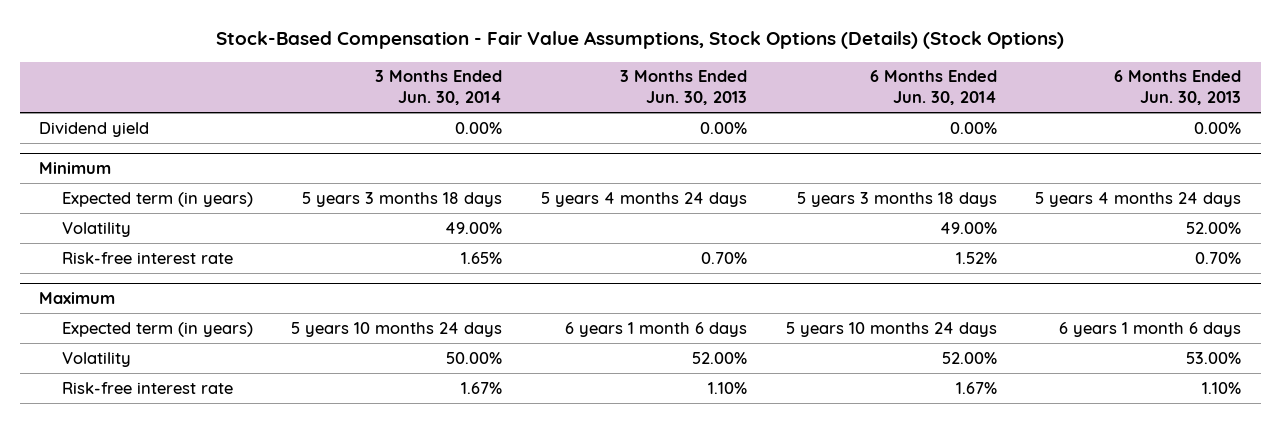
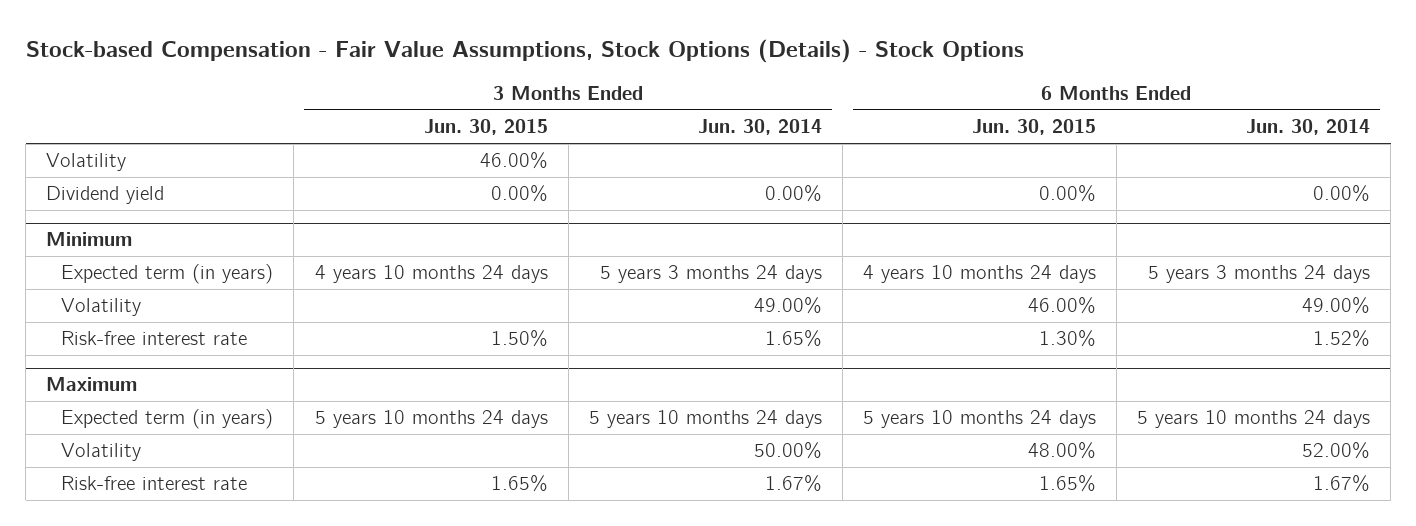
[216,31,1065,50] Stock-Based Compensation - Fair Value Assumptions, Stock Options (Details) (Stock Options) -> [25,38,1024,63] Stock-based Compensation - Fair Value Assumptions, Stock Options (Details) - Stock Options
[619,70,747,106] 3 Months Ended Jun. 30, 2013 -> none
[1114,70,1242,106] 6 Months Ended Jun. 30, 2013 -> none
none -> [423,119,548,136] Jun. 30, 2015
none -> [971,119,1096,136] Jun. 30, 2015
none -> [46,153,127,172] Volatility
[302,191,503,207] 5 years 3 months 18 days -> [599,265,822,284] 5 years 3 months 24 days
[796,191,997,207] 5 years 3 months 18 days -> [1148,265,1371,284] 5 years 3 months 24 days

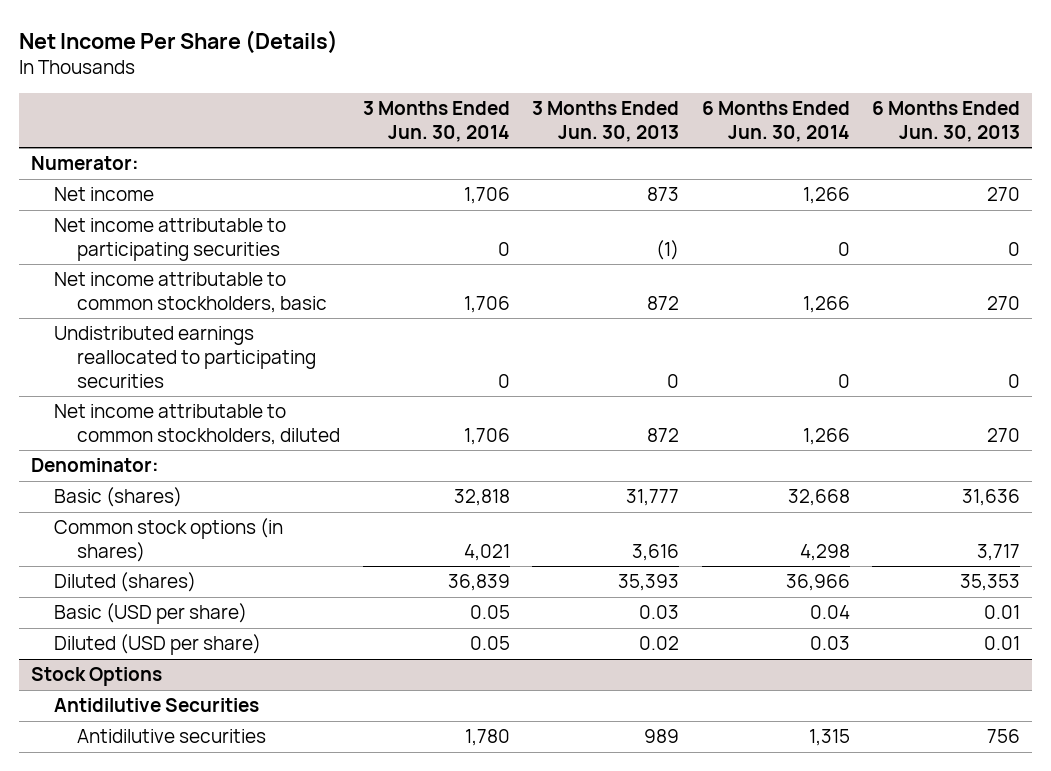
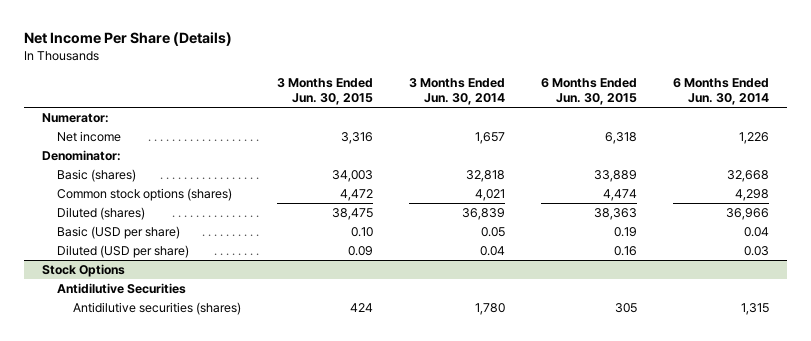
[532,101,680,142] 3 Months Ended Jun. 30, 2013 -> none
[872,101,1021,142] 6 Months Ended Jun. 30, 2013 -> none
none -> [276,77,373,106] 3 Months Ended Jun. 30, 2015
none -> [541,77,638,106] 6 Months Ended Jun. 30, 2015
[53,218,286,261] Net income attributable to participating securities -> none
[53,272,328,313] Net income attributable to common stockholders, basic -> none
[53,326,317,388] Undistributed earnings reallocated to participating securities -> none
[53,404,341,445] Net income attributable to common stockholders, diluted -> none
[463,187,510,205] 1,706 -> [475,131,506,144] 1,657
[802,187,850,205] 1,266 -> [739,131,770,144] 1,226
[53,518,283,562] Common stock options (in shares) -> [57,187,233,201] Common stock options (shares)
[469,636,510,651] 0.05 -> [480,245,506,256] 0.04
[77,729,267,744] Antidilutive securities -> [72,301,241,315] Antidilutive securities (shares)

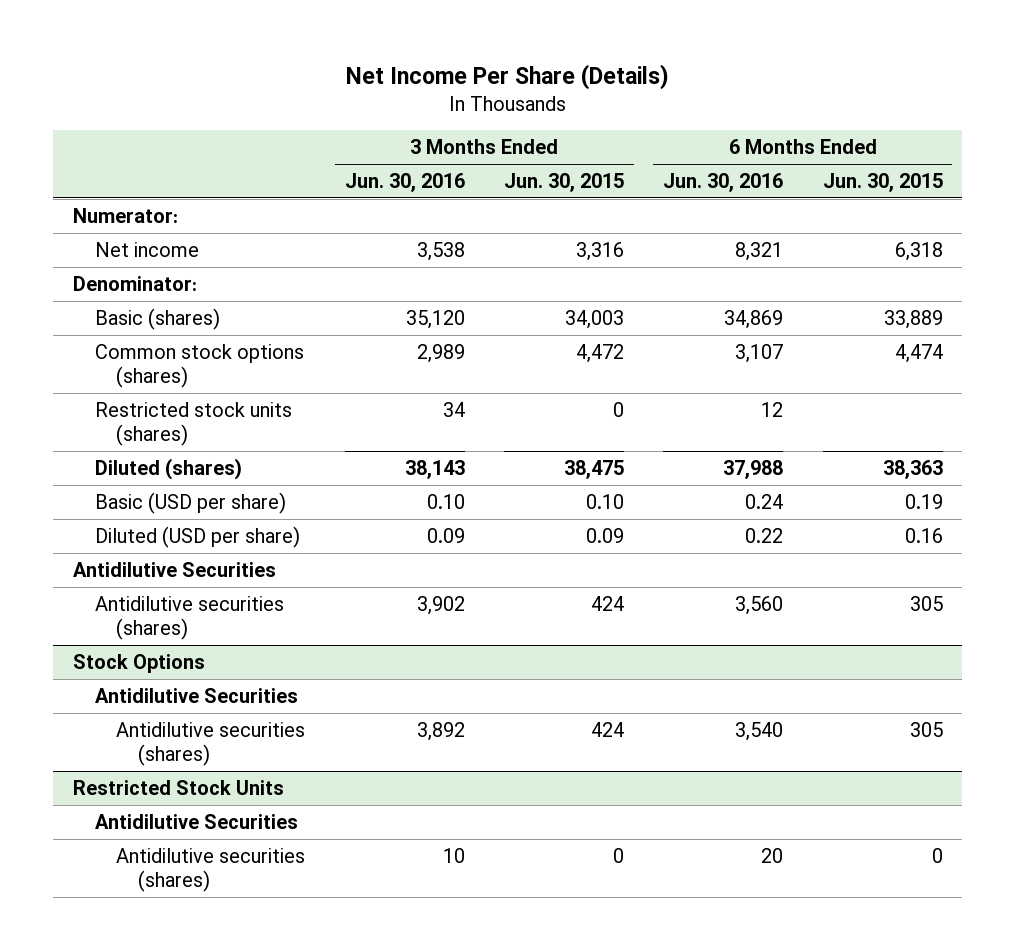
[409,77,506,106] 3 Months Ended Jun. 30, 2014 -> none
[673,77,770,106] 6 Months Ended Jun. 30, 2014 -> none
none -> [344,172,465,192] Jun. 30, 2016
none -> [663,172,784,192] Jun. 30, 2016
none -> [94,401,292,447] Restricted stock units (shares)
none -> [72,561,276,577] Antidilutive Securities
none -> [94,595,284,641] Antidilutive securities (shares)
none -> [72,779,284,795] Restricted Stock Units
none -> [94,813,298,829] Antidilutive Securities
none -> [116,847,306,893] Antidilutive securities (shares)

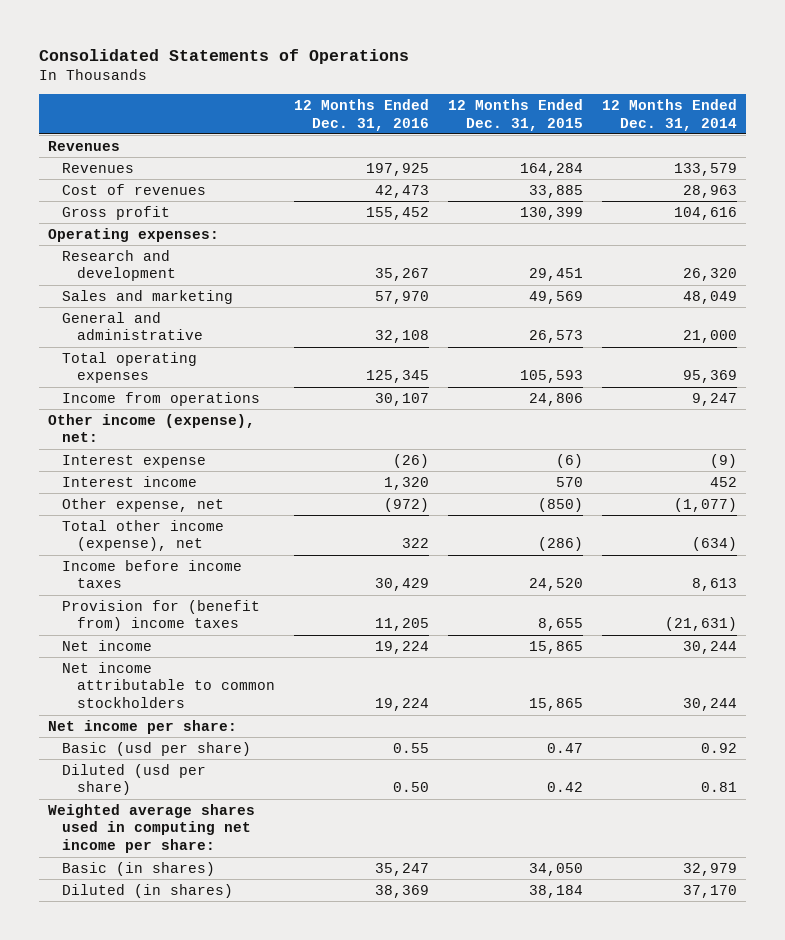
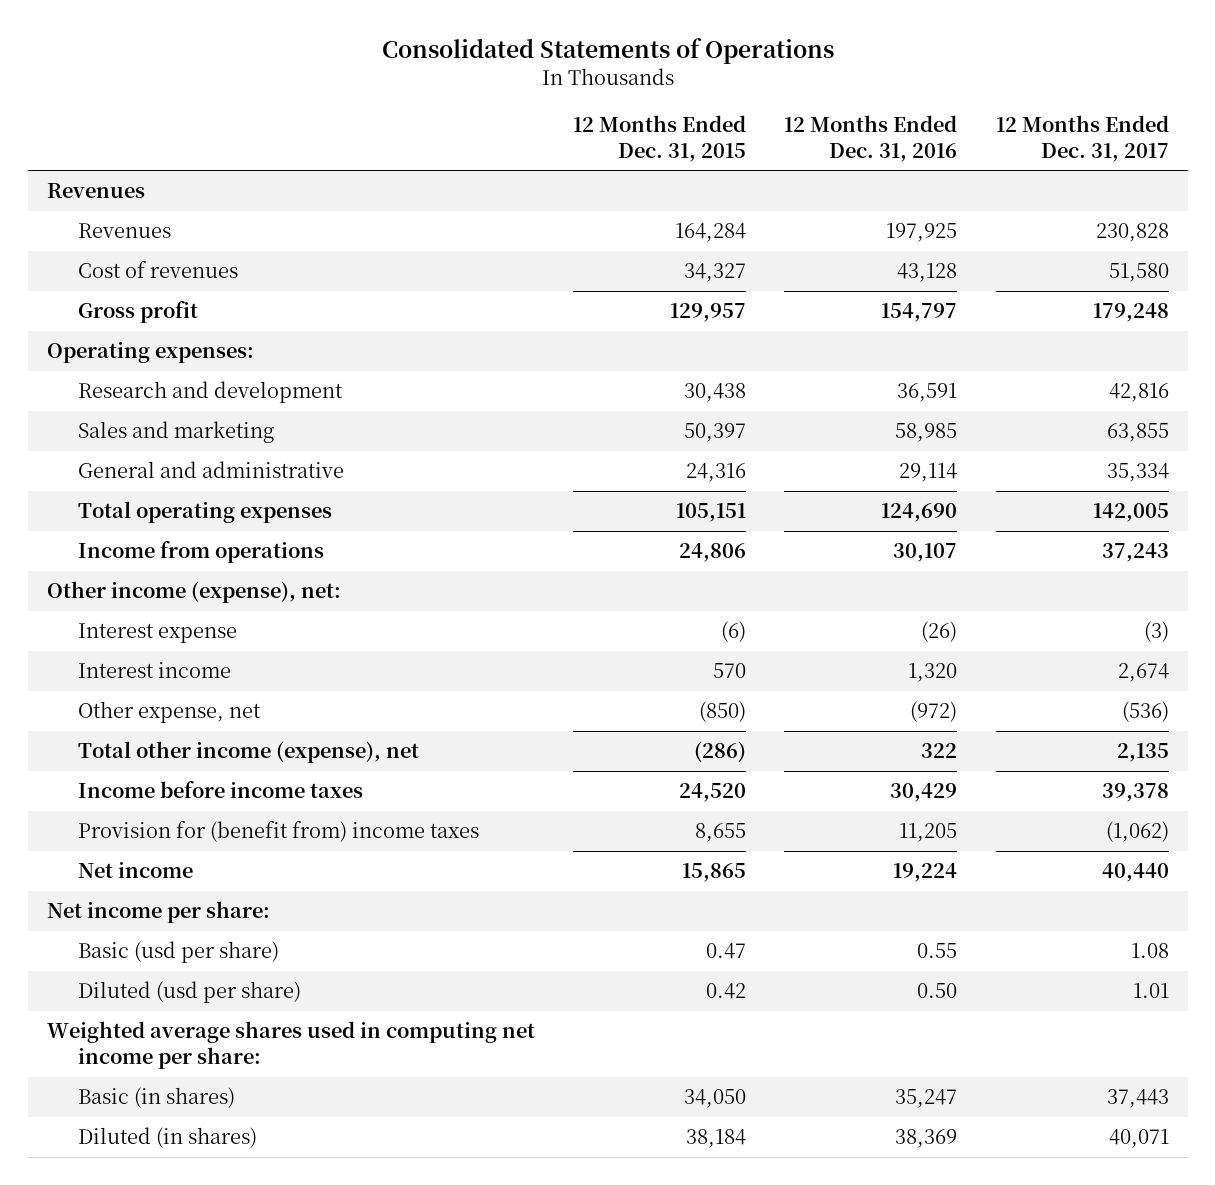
[601,98,737,131] 12 Months Ended Dec. 31, 2014 -> none
none -> [995,115,1169,162] 12 Months Ended Dec. 31, 2017
[374,184,429,198] 42,473 -> [897,263,958,283] 43,128
[528,184,583,198] 33,885 -> [684,263,747,283] 34,327
[365,206,429,220] 155,452 -> [881,303,958,323] 154,797
[519,206,583,220] 130,399 -> [670,303,747,323] 129,957
[374,268,429,282] 35,267 -> [897,383,958,403] 36,591
[528,268,583,282] 29,451 -> [684,383,747,403] 30,438
[374,290,429,304] 57,970 -> [895,423,958,443] 58,985
[528,290,583,304] 49,569 -> [684,423,747,443] 50,397
[374,330,429,344] 32,108 -> [899,463,958,483] 29,114
[528,330,583,344] 26,573 -> [686,463,747,483] 24,316
[365,370,429,384] 125,345 -> [881,503,958,523] 124,690
[519,370,583,384] 105,593 -> [676,503,747,523] 105,151
[62,661,275,709] Net income attributable to common stockholders -> none

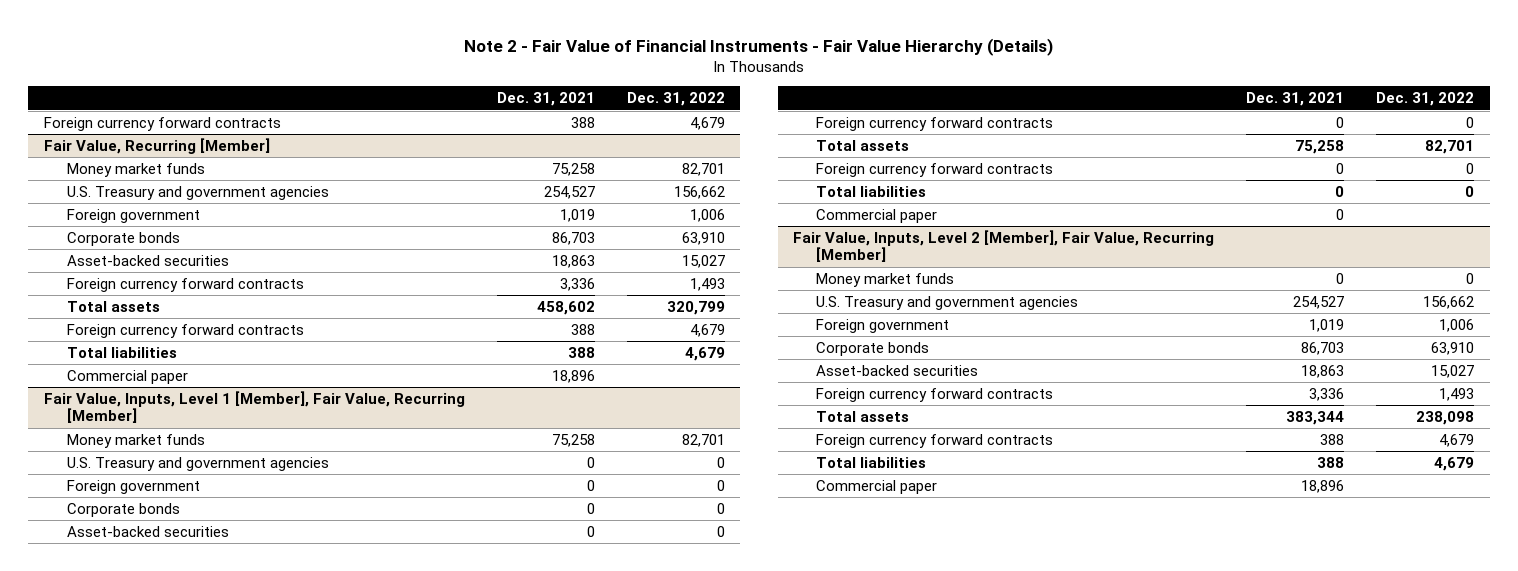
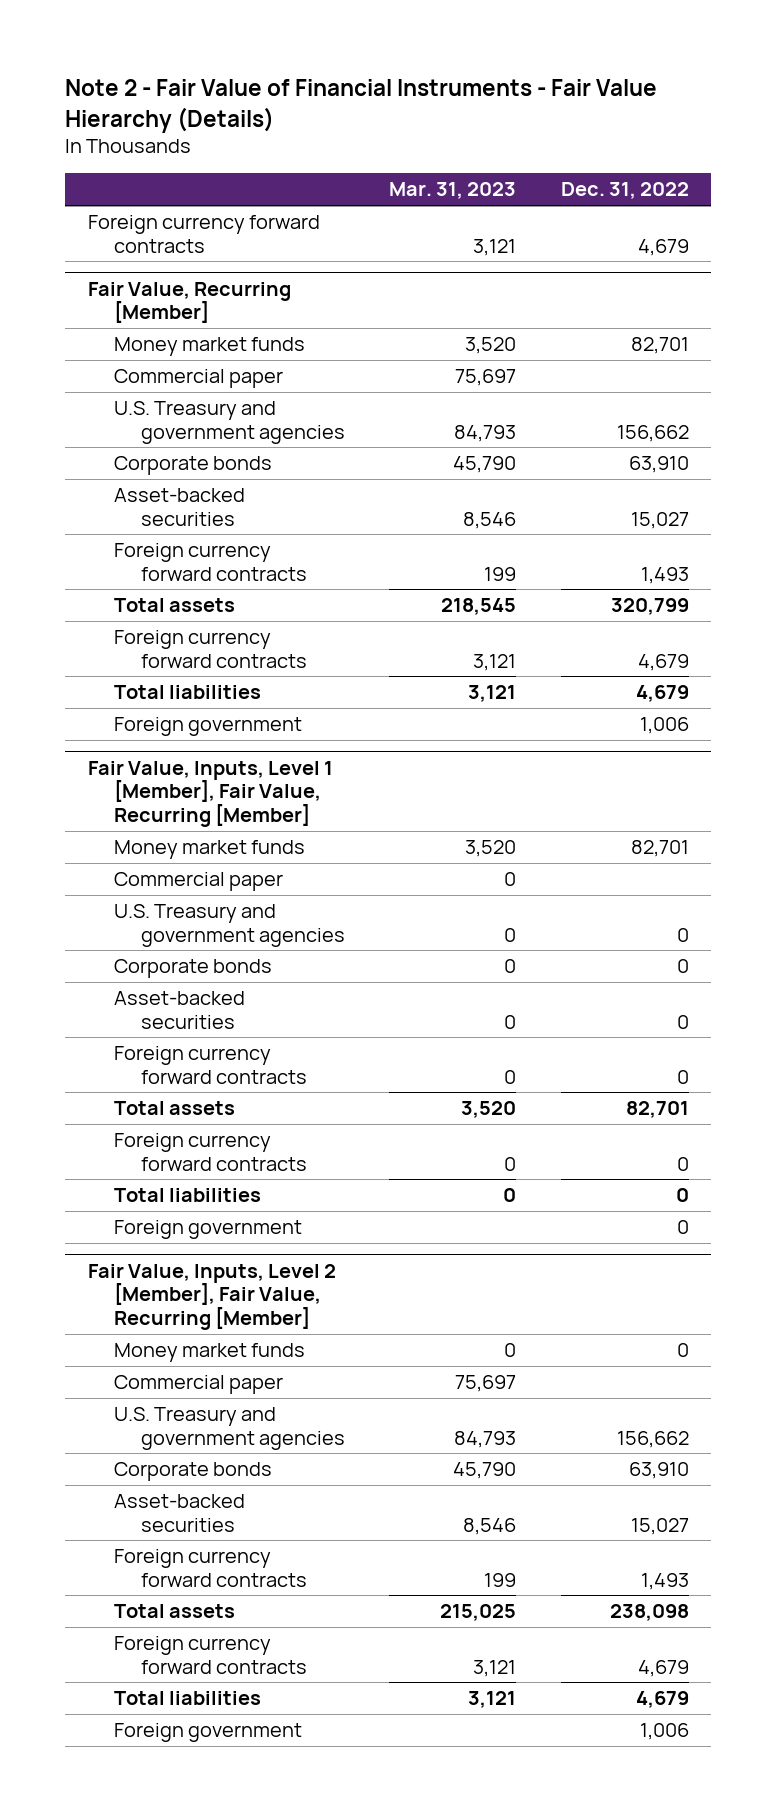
[496,92,595,107] Dec. 31, 2021 -> none
none -> [389,182,517,200] Mar. 31, 2023
[66,369,188,384] Commercial paper -> [114,369,284,389] Commercial paper
[66,208,200,223] Foreign government -> [114,717,303,737] Foreign government
[815,208,937,223] Commercial paper -> [114,872,284,892] Commercial paper
[66,479,200,494] Foreign government -> [114,1220,303,1240] Foreign government
[815,479,937,494] Commercial paper -> [114,1375,284,1395] Commercial paper
[815,318,949,333] Foreign government -> [114,1723,303,1743] Foreign government

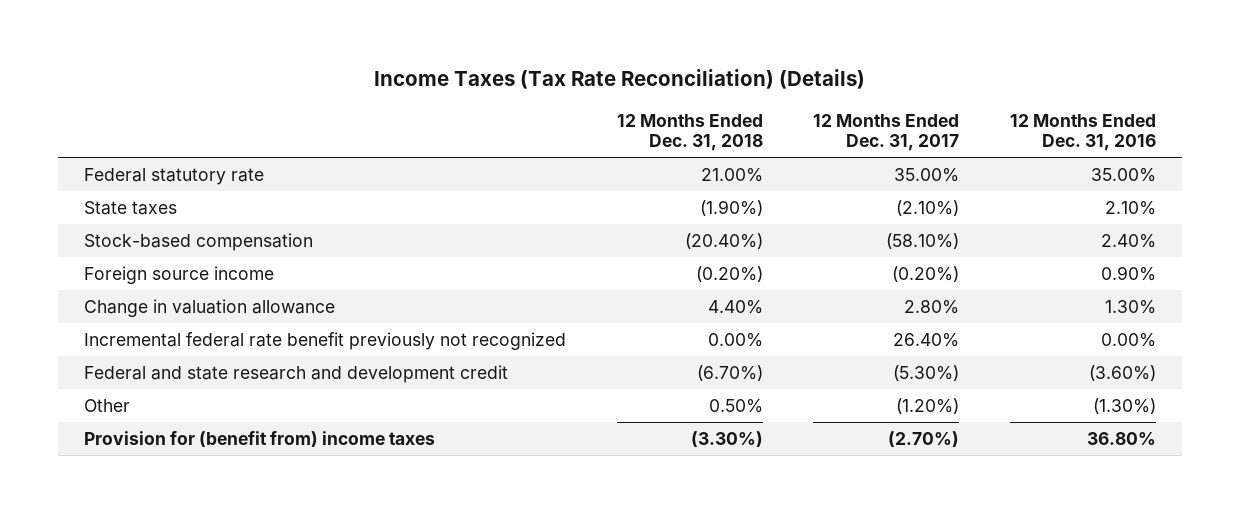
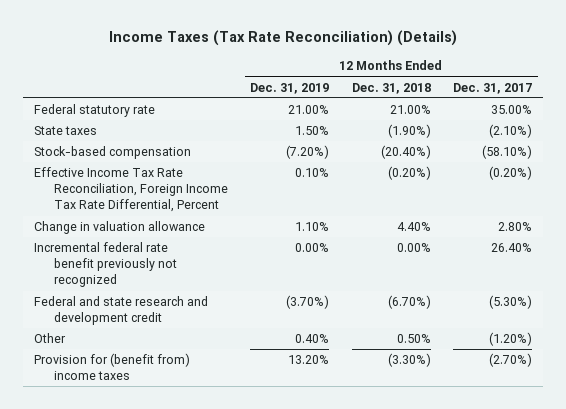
[1010,113,1157,152] 12 Months Ended Dec. 31, 2016 -> none
none -> [250,82,330,94] Dec. 31, 2019
[83,266,274,285] Foreign source income -> none
none -> [34,167,228,213] Effective Income Tax Rate Reconciliation, Foreign Income Tax Rate Differential, Percent

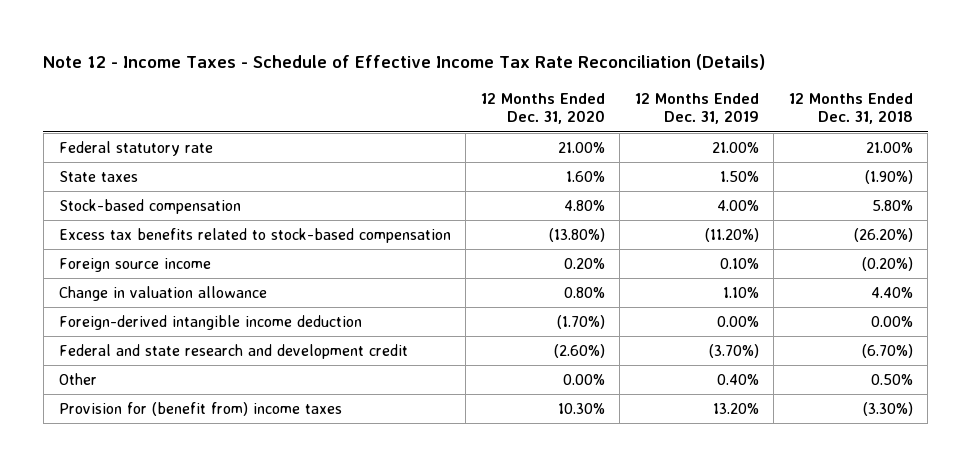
[109,30,458,47] Income Taxes (Tax Rate Reconciliation) (Details) -> [43,53,766,70] Note 12 - Income Taxes - Schedule of Effective Income Tax Rate Reconciliation (Details)
[453,82,533,94] Dec. 31, 2017 -> none
none -> [480,92,605,125] 12 Months Ended Dec. 31, 2020
[286,145,330,160] (7.20%) -> [716,200,759,212] 4.00%
[380,145,431,160] (20.40%) -> [871,200,913,212] 5.80%
none -> [58,228,451,244] Excess tax benefits related to stock-based compensation
[34,167,228,213] Effective Income Tax Rate Reconciliation, Foreign Income Tax Rate Differential, Percent -> [58,258,211,273] Foreign source income
[34,242,177,288] Incremental federal rate benefit previously not recognized -> none
none -> [58,315,362,331] Foreign-derived intangible income deduction

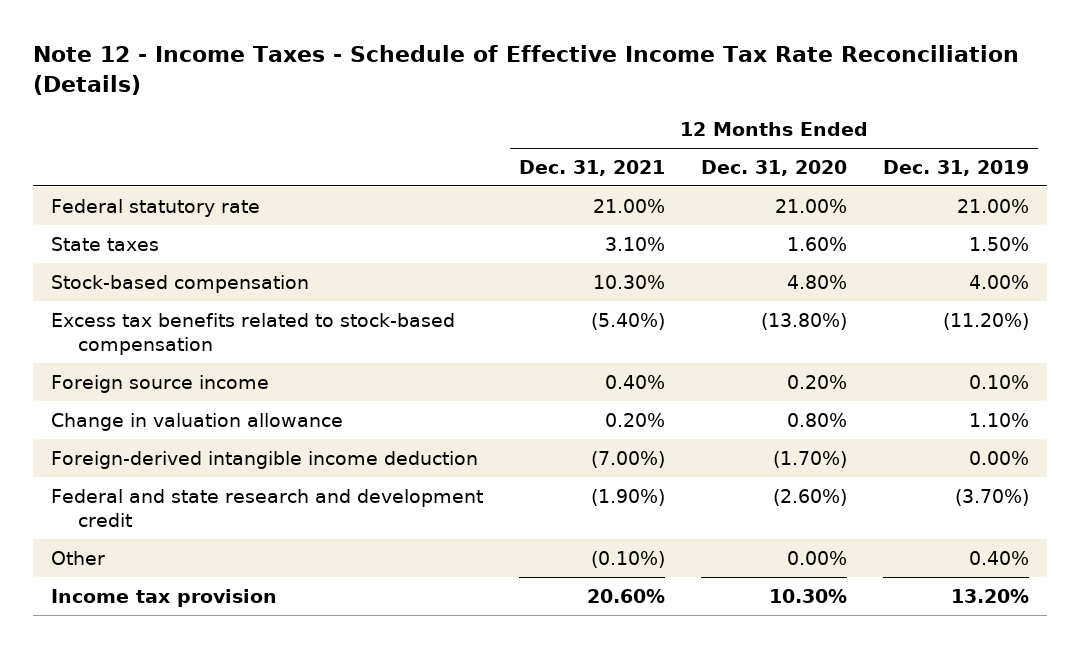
[788,92,913,125] 12 Months Ended Dec. 31, 2018 -> none
none -> [518,159,665,176] Dec. 31, 2021
[58,402,342,417] Provision for (benefit from) income taxes -> [50,588,277,607] Income tax provision

